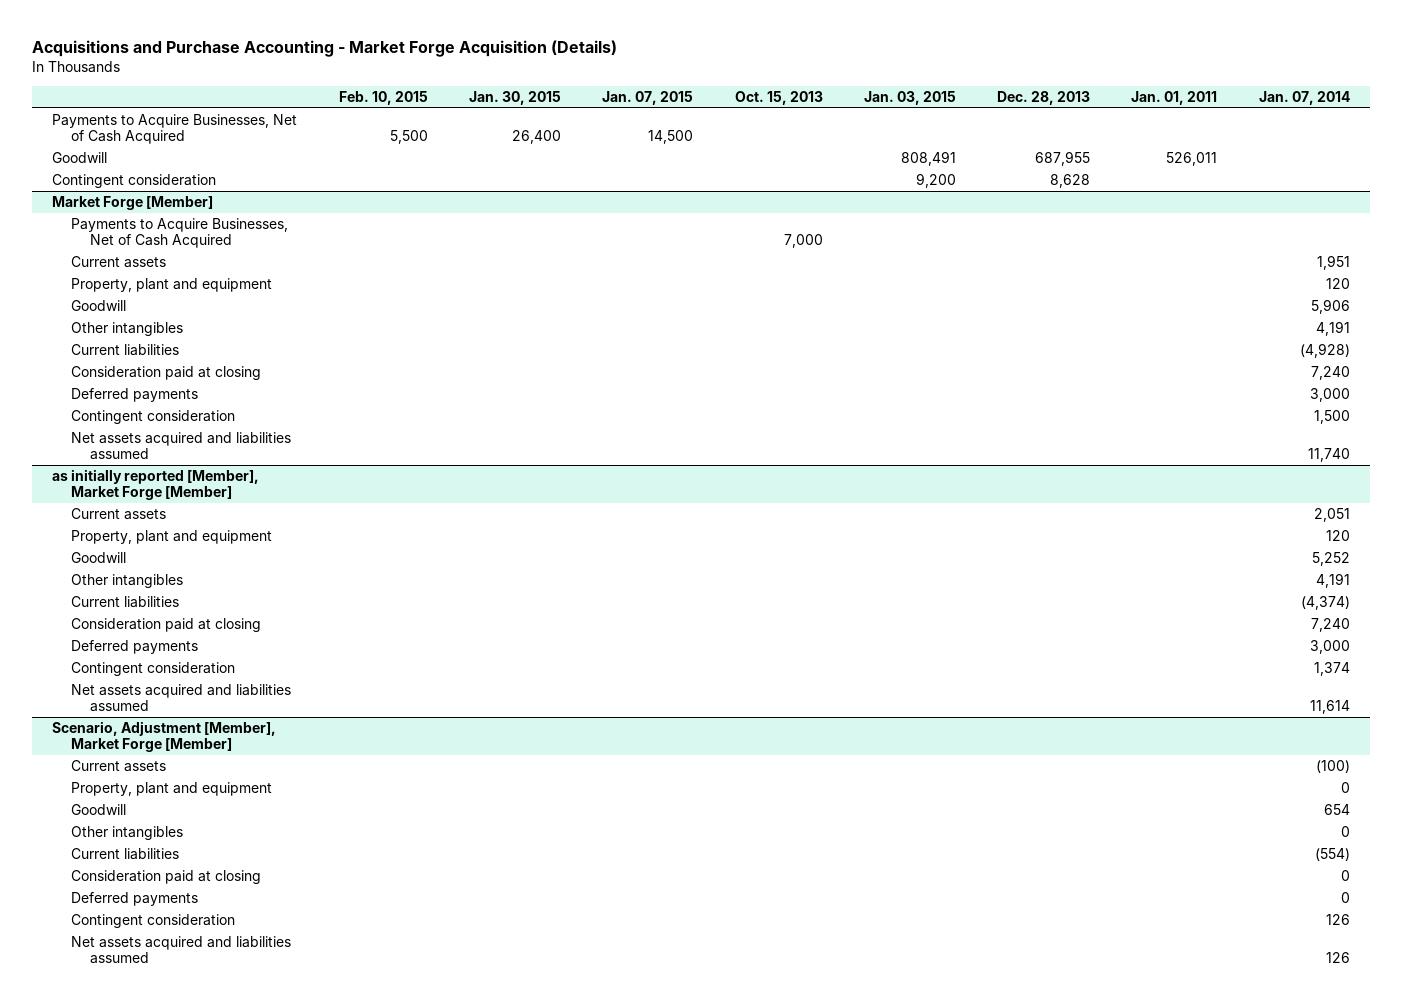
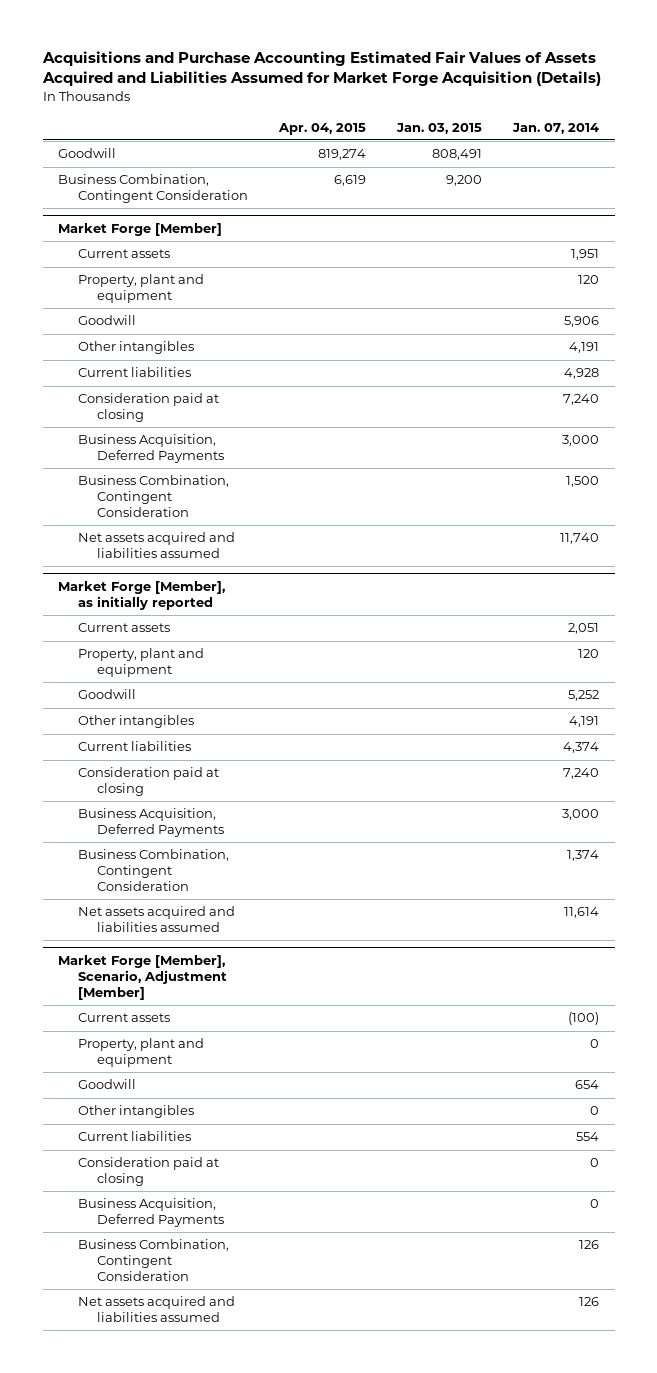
[31,40,617,58] Acquisitions and Purchase Accounting - Market Forge Acquisition (Details) -> [41,51,601,87] Acquisitions and Purchase Accounting Estimated Fair Values of Assets Acquired and Liabilities Assumed for Market Forge Acquisition (Details)
[338,91,428,106] Feb. 10, 2015 -> none
[468,91,561,106] Jan. 30, 2015 -> none
[602,91,694,106] Jan. 07, 2015 -> none
[734,91,823,106] Oct. 15, 2013 -> none
[997,91,1091,106] Dec. 28, 2013 -> none
[1131,91,1218,106] Jan. 01, 2011 -> none
none -> [277,122,366,135] Apr. 04, 2015
[52,113,298,145] Payments to Acquire Businesses, Net of Cash Acquired -> none
[52,173,217,188] Contingent consideration -> [58,174,248,204] Business Combination, Contingent Consideration
[71,217,289,249] Payments to Acquire Businesses, Net of Cash Acquired -> none
[1299,342,1350,358] (4,928) -> [564,368,600,380] 4,928
[71,387,199,402] Deferred payments -> [77,434,224,464] Business Acquisition, Deferred Payments
[71,409,236,424] Contingent consideration -> [77,475,229,517] Business Combination, Contingent Consideration
[52,468,260,501] as initially reported [Member], Market Forge [Member] -> [58,581,226,611] Market Forge [Member], as initially reported
[1300,595,1350,610] (4,374) -> [563,742,600,754] 4,374
[71,639,199,654] Deferred payments -> [77,808,224,838] Business Acquisition, Deferred Payments
[71,661,236,676] Contingent consideration -> [77,849,229,891] Business Combination, Contingent Consideration
[52,720,277,753] Scenario, Adjustment [Member], Market Forge [Member] -> [58,955,227,1000] Market Forge [Member], Scenario, Adjustment [Member]
[1314,847,1350,861] (554) -> [576,1132,600,1142] 554
[71,891,199,906] Deferred payments -> [77,1198,224,1228] Business Acquisition, Deferred Payments
[71,913,236,928] Contingent consideration -> [77,1239,229,1281] Business Combination, Contingent Consideration

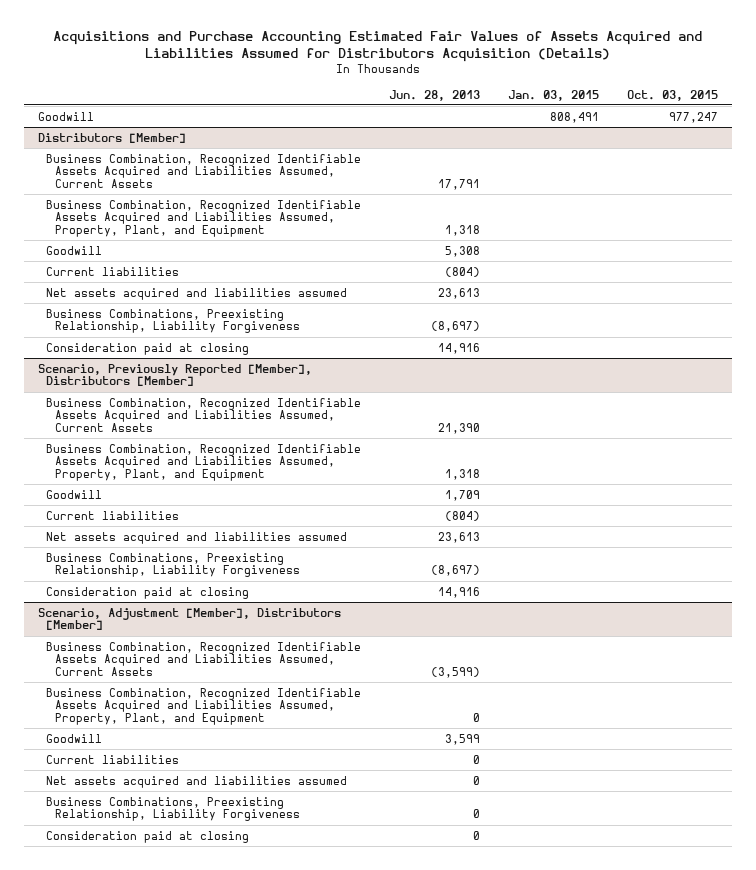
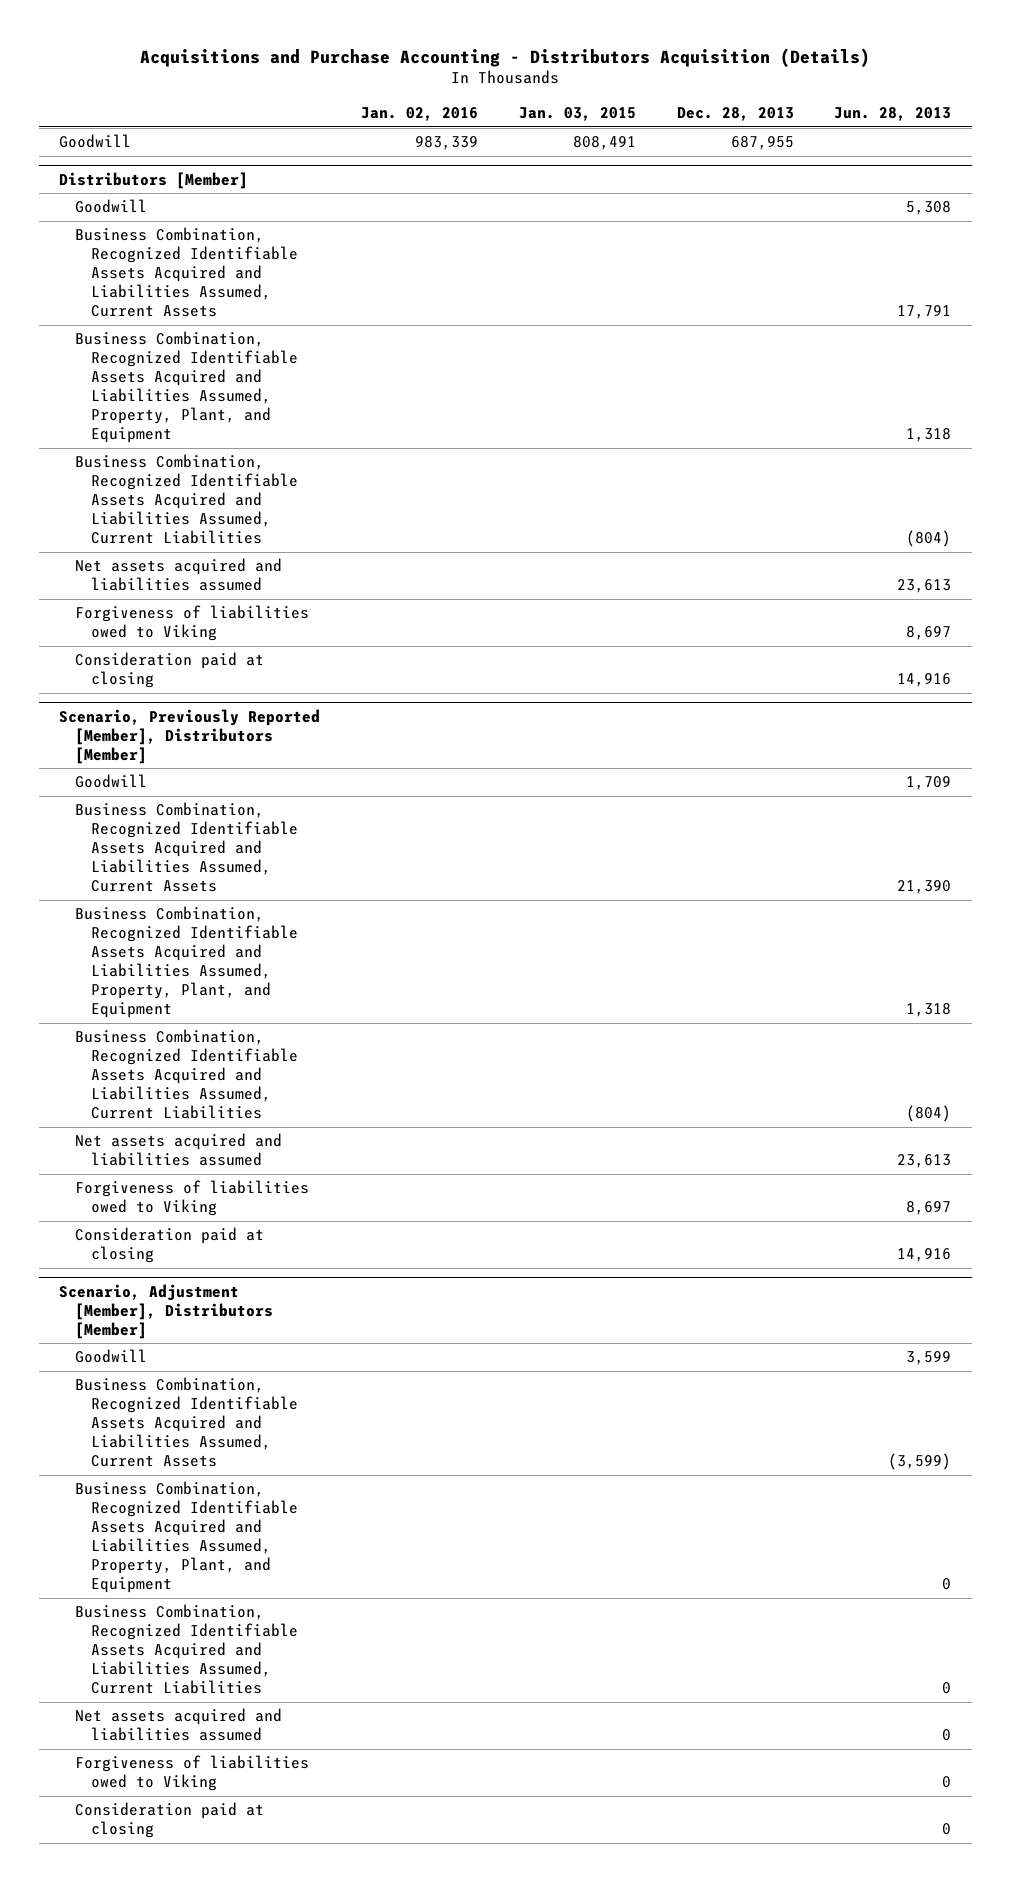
[52,30,702,62] Acquisitions and Purchase Accounting Estimated Fair Values of Assets Acquired and Liabilities Assumed for Distributors Acquisition (Details) -> [140,47,871,67] Acquisitions and Purchase Accounting - Distributors Acquisition (Details)
[627,89,719,101] Oct. 03, 2015 -> none
none -> [360,107,478,122] Jan. 02, 2016
none -> [676,107,794,122] Dec. 28, 2013
[46,245,103,255] Goodwill -> [75,199,148,214] Goodwill
[46,266,180,276] Current liabilities -> [75,454,298,545] Business Combination, Recognized Identifiable Assets Acquired and Liabilities Assumed, Current Liabilities
[46,308,300,334] Business Combinations, Preexisting Relationship, Liability Forgiveness -> none
none -> [75,605,310,642] Forgiveness of liabilities owed to Viking
[46,489,103,499] Goodwill -> [75,774,148,789] Goodwill
[46,510,180,520] Current liabilities -> [75,1029,298,1120] Business Combination, Recognized Identifiable Assets Acquired and Liabilities Assumed, Current Liabilities
[46,552,300,578] Business Combinations, Preexisting Relationship, Liability Forgiveness -> none
none -> [75,1180,310,1217] Forgiveness of liabilities owed to Viking
[46,733,103,743] Goodwill -> [75,1349,148,1364] Goodwill
[46,754,180,764] Current liabilities -> [75,1604,298,1695] Business Combination, Recognized Identifiable Assets Acquired and Liabilities Assumed, Current Liabilities
[46,796,300,822] Business Combinations, Preexisting Relationship, Liability Forgiveness -> [75,1755,310,1792] Forgiveness of liabilities owed to Viking

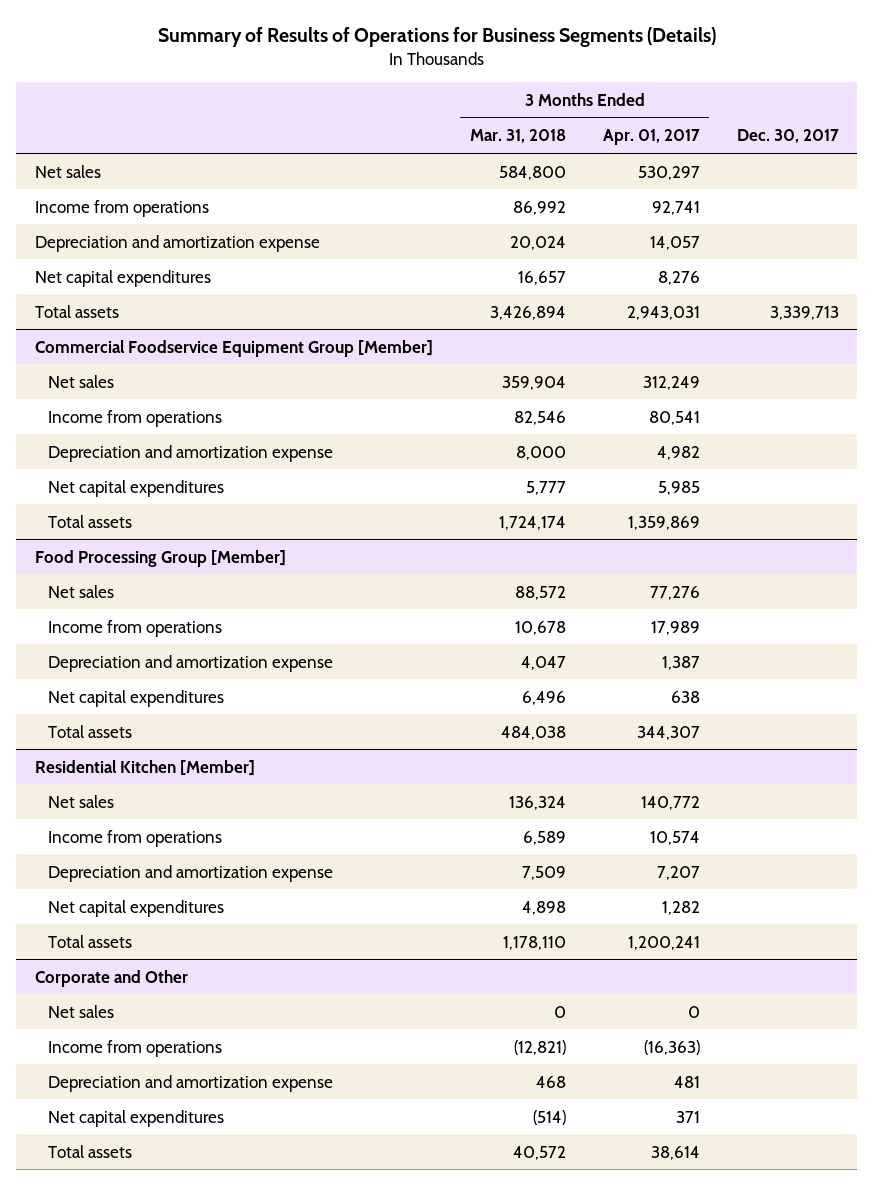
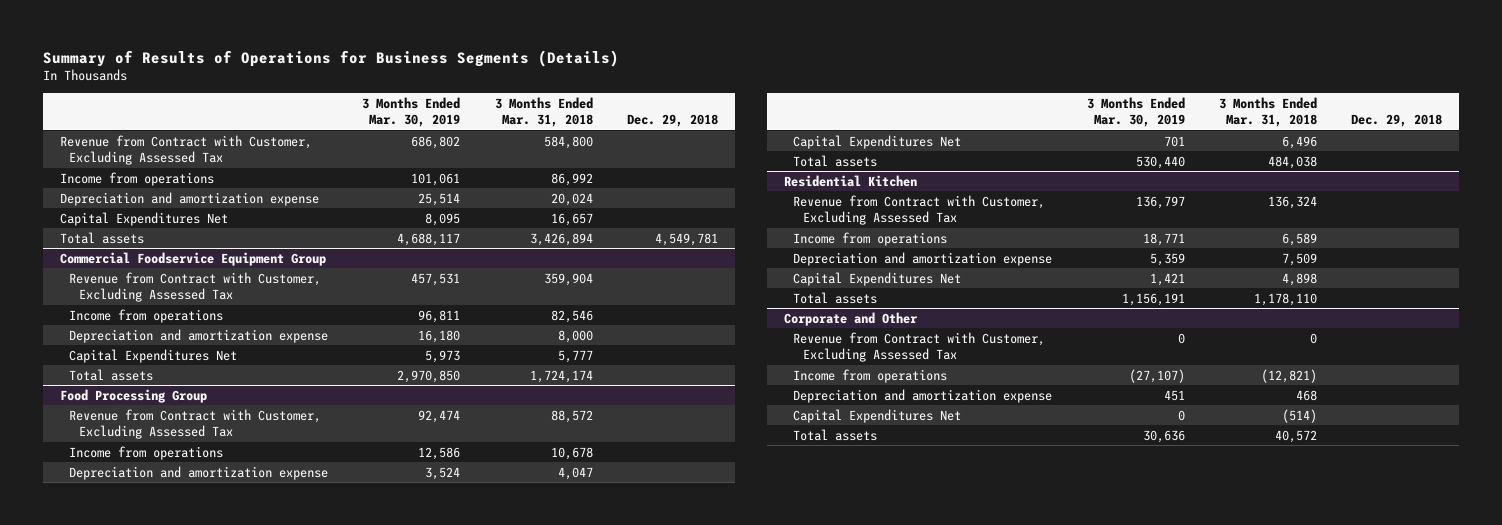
[602,129,700,146] Apr. 01, 2017 -> none
[736,129,839,144] Dec. 30, 2017 -> none
none -> [362,97,461,128] 3 Months Ended Mar. 30, 2019
none -> [626,114,718,128] Dec. 29, 2018
[34,164,101,178] Net sales -> [59,134,312,165] Revenue from Contract with Customer, Excluding Assessed Tax
[34,269,211,287] Net capital expenditures -> [59,211,228,226] Capital Expenditures Net
[34,339,433,357] Commercial Foodservice Equipment Group [Member] -> [59,251,326,266] Commercial Foodservice Equipment Group
[48,374,115,388] Net sales -> [69,271,322,302] Revenue from Contract with Customer, Excluding Assessed Tax
[48,479,225,497] Net capital expenditures -> [69,348,238,363] Capital Expenditures Net
[34,549,286,567] Food Processing Group [Member] -> [59,388,207,403] Food Processing Group
[48,584,115,598] Net sales -> [69,408,322,439] Revenue from Contract with Customer, Excluding Assessed Tax
[48,689,225,707] Net capital expenditures -> [793,134,962,149] Capital Expenditures Net
[34,759,255,776] Residential Kitchen [Member] -> [784,174,918,187] Residential Kitchen
[48,794,115,808] Net sales -> [793,194,1046,225] Revenue from Contract with Customer, Excluding Assessed Tax
[48,899,225,917] Net capital expenditures -> [793,271,962,286] Capital Expenditures Net
[48,1004,115,1018] Net sales -> none
none -> [793,331,1046,362] Revenue from Contract with Customer, Excluding Assessed Tax
[48,1109,225,1127] Net capital expenditures -> [793,408,962,423] Capital Expenditures Net

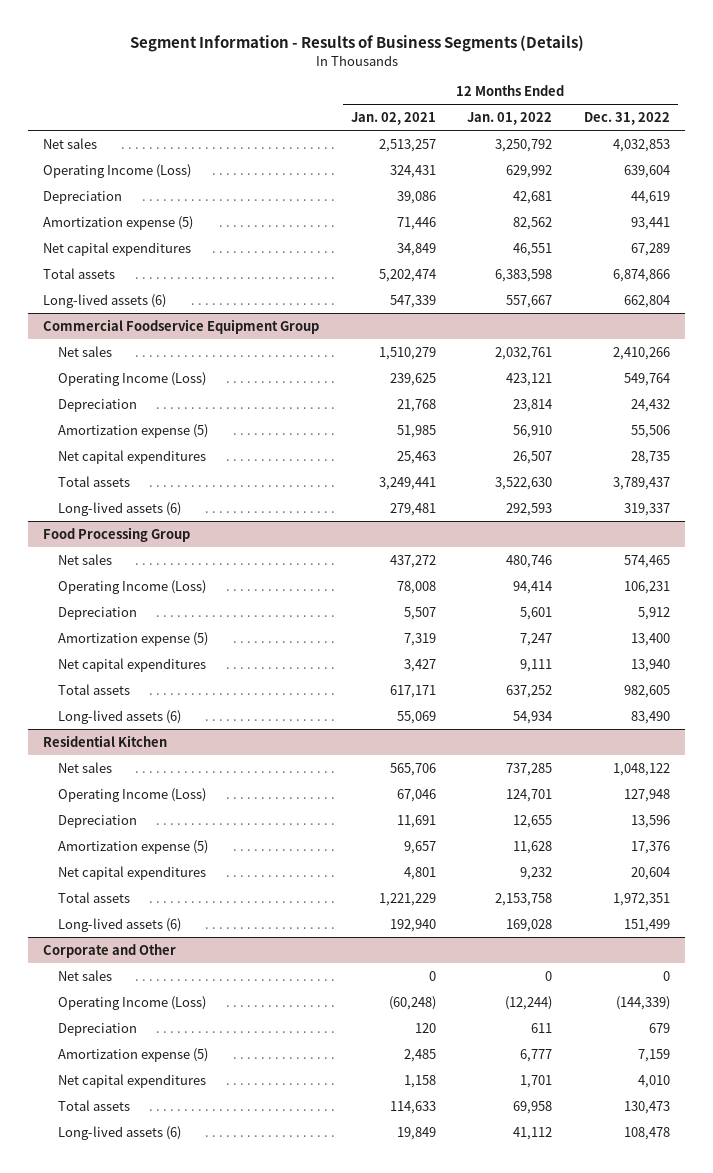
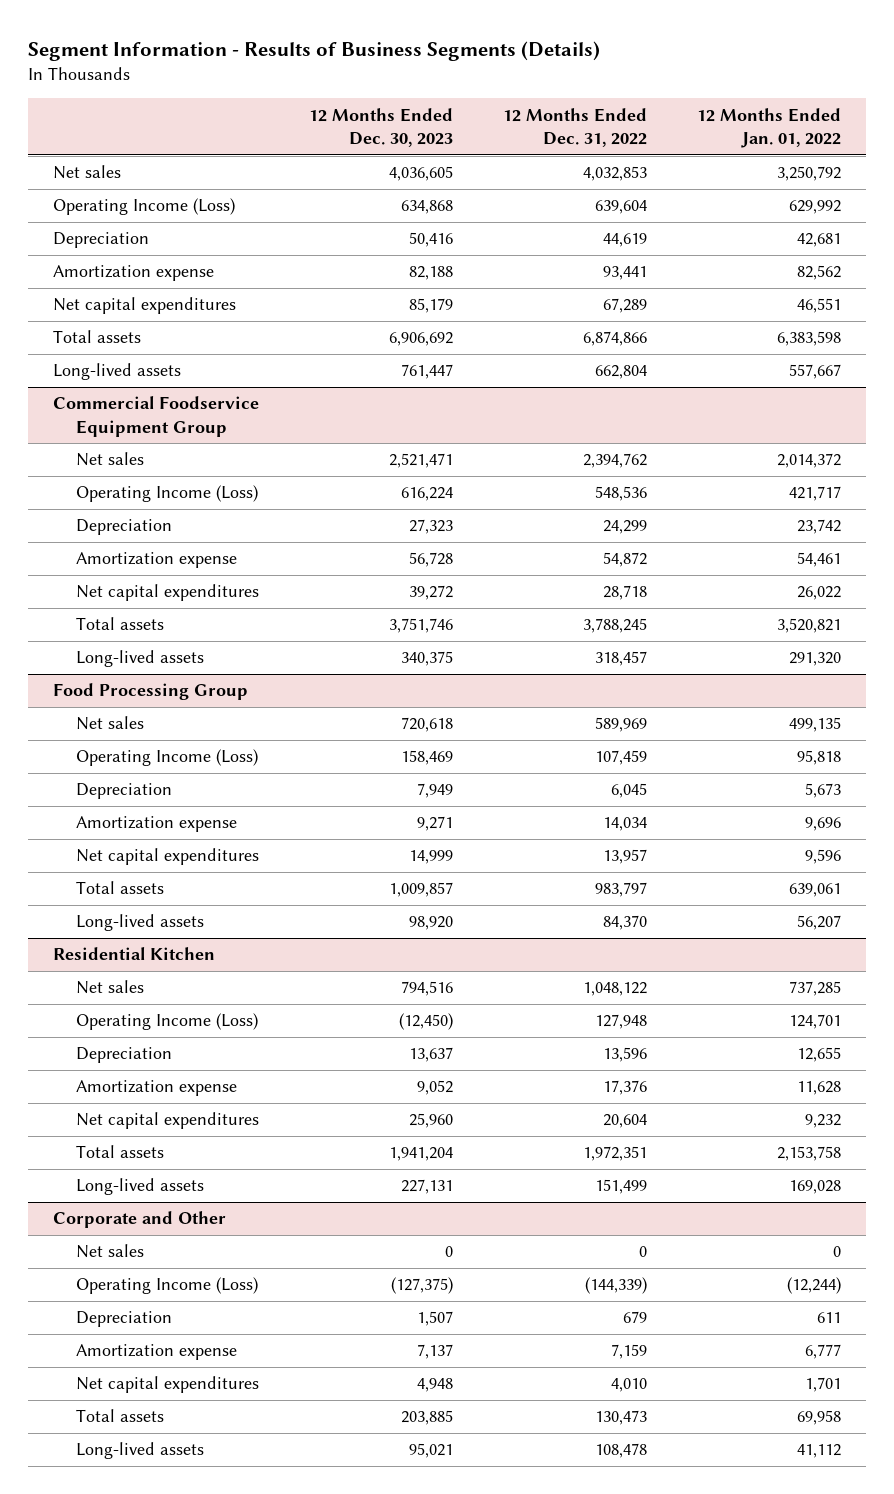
[350,112,436,126] Jan. 02, 2021 -> none
none -> [309,107,454,148] 12 Months Ended Dec. 30, 2023
[43,215,194,230] Amortization expense (5) -> [53,265,215,282] Amortization expense
[43,293,167,308] Long-lived assets (6) -> [53,363,182,381] Long-lived assets
[495,346,553,360] 2,032,761 -> [777,453,842,469] 2,014,372
[612,346,670,360] 2,410,266 -> [583,453,648,469] 2,394,762
[506,372,553,386] 423,121 -> [789,486,842,502] 421,717
[623,372,670,386] 549,764 -> [595,486,648,502] 548,536
[513,398,553,412] 23,814 -> [797,519,842,535] 23,742
[630,398,670,412] 24,432 -> [603,520,648,535] 24,299
[58,423,209,438] Amortization expense (5) -> [75,552,237,569] Amortization expense
[513,424,553,438] 56,910 -> [797,552,842,568] 54,461
[630,424,670,438] 55,506 -> [603,552,648,568] 54,872
[513,450,553,464] 26,507 -> [797,586,842,601] 26,022
[630,450,670,464] 28,735 -> [603,585,648,601] 28,718
[495,476,553,490] 3,522,630 -> [777,618,842,634] 3,520,821
[612,476,670,490] 3,789,437 -> [583,618,648,634] 3,788,245
[58,501,182,516] Long-lived assets (6) -> [75,650,204,668] Long-lived assets
[506,502,553,516] 292,593 -> [789,652,842,667] 291,320
[623,502,670,516] 319,337 -> [595,651,648,667] 318,457
[506,554,553,568] 480,746 -> [789,717,842,733] 499,135
[623,554,670,568] 574,465 -> [595,717,648,733] 589,969
[513,580,553,594] 94,414 -> [797,750,842,766] 95,818
[623,580,670,594] 106,231 -> [595,750,648,766] 107,459
[520,606,553,620] 5,601 -> [805,783,842,799] 5,673
[637,606,670,620] 5,912 -> [611,783,648,799] 6,045
[58,631,209,646] Amortization expense (5) -> [75,816,237,833] Amortization expense
[520,632,553,646] 7,247 -> [805,817,842,832] 9,696
[630,632,670,646] 13,400 -> [603,817,648,832] 14,034
[520,658,553,672] 9,111 -> [805,849,842,865] 9,596
[630,658,670,672] 13,940 -> [603,849,648,865] 13,957
[506,684,553,698] 637,252 -> [789,883,842,898] 639,061
[623,684,670,698] 982,605 -> [595,882,648,898] 983,797
[58,709,182,724] Long-lived assets (6) -> [75,914,204,932] Long-lived assets
[513,710,553,724] 54,934 -> [797,915,842,931] 56,207
[630,710,670,724] 83,490 -> [603,915,648,931] 84,370
[58,839,209,854] Amortization expense (5) -> [75,1080,237,1097] Amortization expense
[58,917,182,932] Long-lived assets (6) -> [75,1178,204,1196] Long-lived assets
[58,1047,209,1062] Amortization expense (5) -> [75,1344,237,1361] Amortization expense
[58,1125,182,1140] Long-lived assets (6) -> [75,1442,204,1460] Long-lived assets

